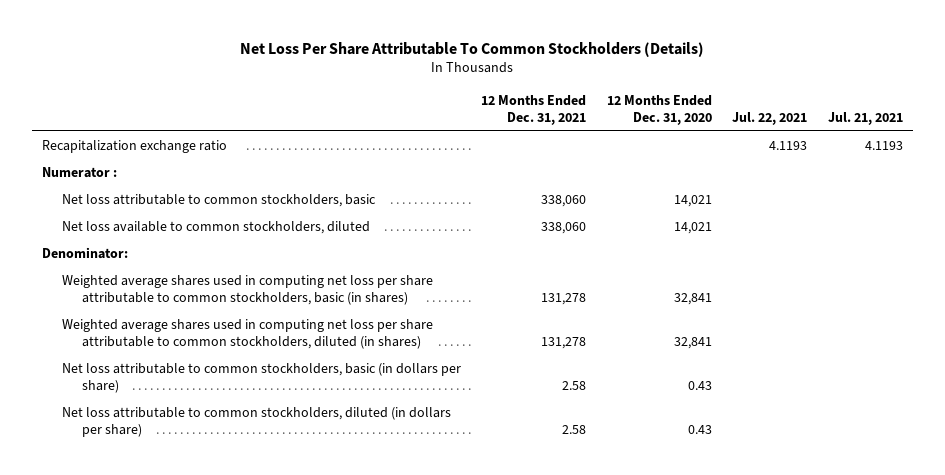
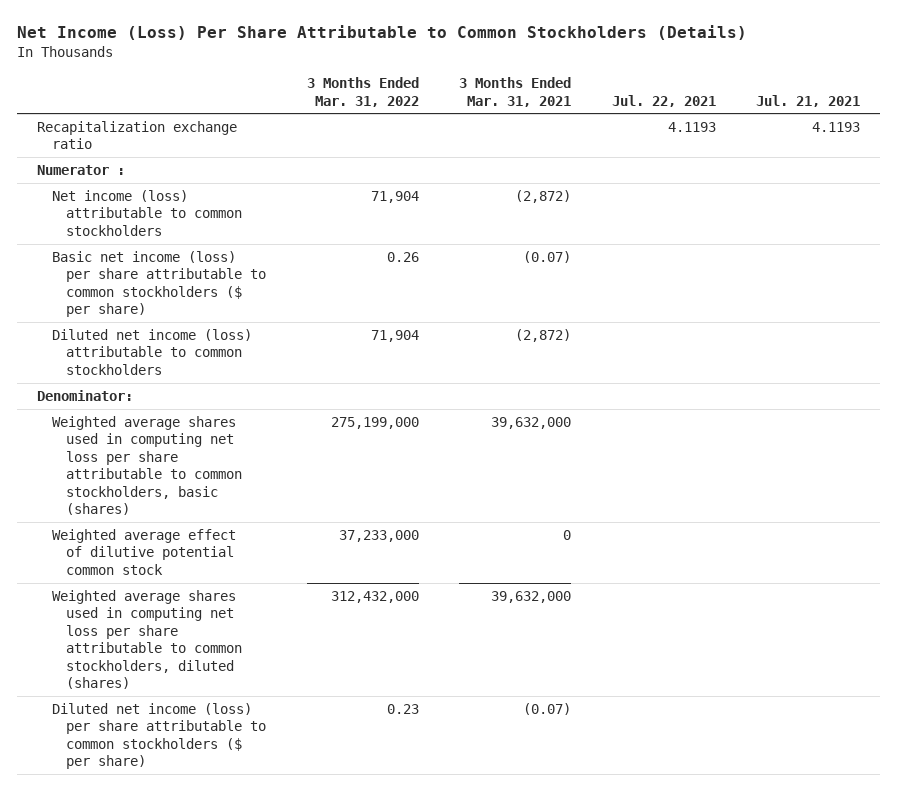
[240,41,705,57] Net Loss Per Share Attributable To Common Stockholders (Details) -> [16,25,747,41] Net Income (Loss) Per Share Attributable to Common Stockholders (Details)
[481,94,587,125] 12 Months Ended Dec. 31, 2021 -> none
[606,94,712,125] 12 Months Ended Dec. 31, 2020 -> none
none -> [306,77,419,107] 3 Months Ended Mar. 31, 2022
none -> [459,77,572,107] 3 Months Ended Mar. 31, 2021
[62,194,377,208] Net loss attributable to common stockholders, basic -> [51,189,243,236] Net income (loss) attributable to common stockholders
none -> [51,250,267,318] Basic net income (loss) per share attributable to common stockholders ($ per share)
[62,221,371,235] Net loss available to common stockholders, diluted -> [51,328,252,375] Diluted net income (loss) attributable to common stockholders
[62,363,462,394] Net loss attributable to common stockholders, basic (in dollars per share) -> none
[62,275,434,306] Weighted average shares used in computing net loss per share attributable to common stockholders, basic (in shares) -> [51,415,243,516] Weighted average shares used in computing net loss per share attributable to common stockholders, basic (shares)
none -> [51,528,236,575] Weighted average effect of dilutive potential common stock
[62,319,434,350] Weighted average shares used in computing net loss per share attributable to common stockholders, diluted (in shares) -> [51,589,243,690] Weighted average shares used in computing net loss per share attributable to common stockholders, diluted (shares)
[62,407,452,438] Net loss attributable to common stockholders, diluted (in dollars per share) -> [51,702,267,770] Diluted net income (loss) per share attributable to common stockholders ($ per share)

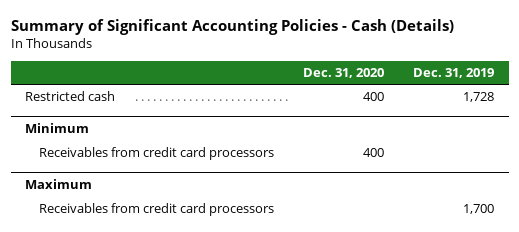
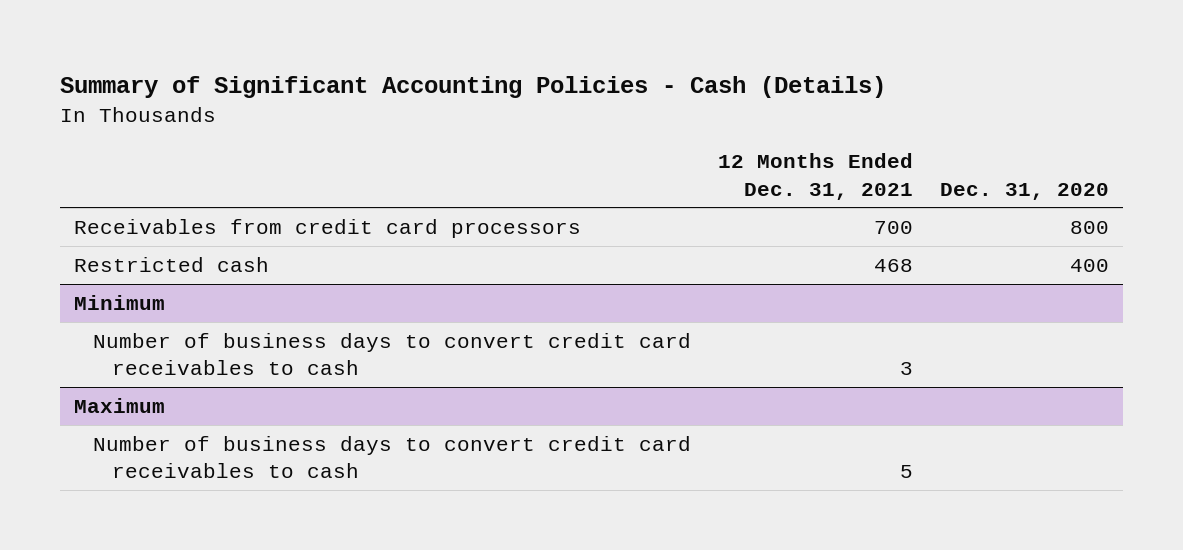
[412,68,494,79] Dec. 31, 2019 -> none
none -> [718,153,914,200] 12 Months Ended Dec. 31, 2021
none -> [73,218,581,238] Receivables from credit card processors
[38,147,274,161] Receivables from credit card processors -> none
none -> [92,332,691,375] Number of business days to convert credit card receivables to cash
[38,203,274,217] Receivables from credit card processors -> none
none -> [92,435,691,478] Number of business days to convert credit card receivables to cash

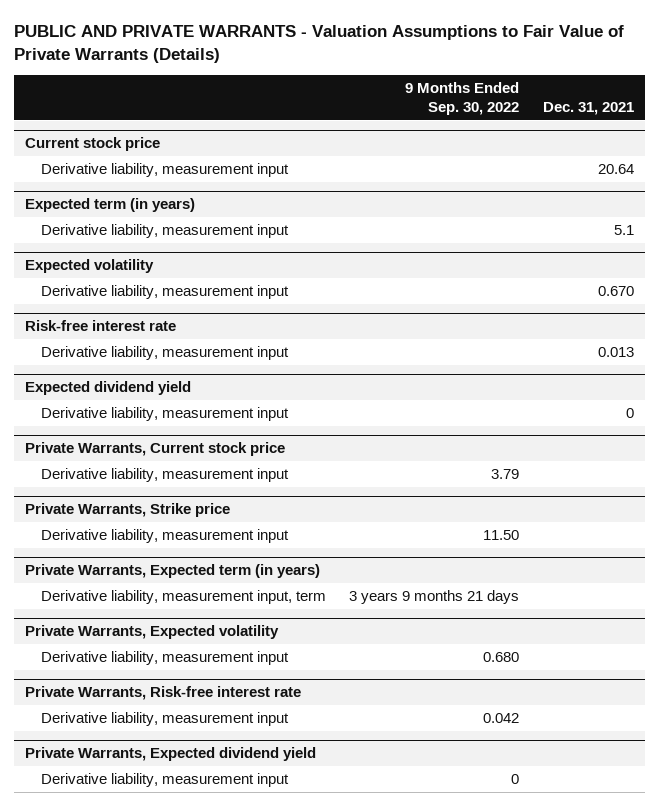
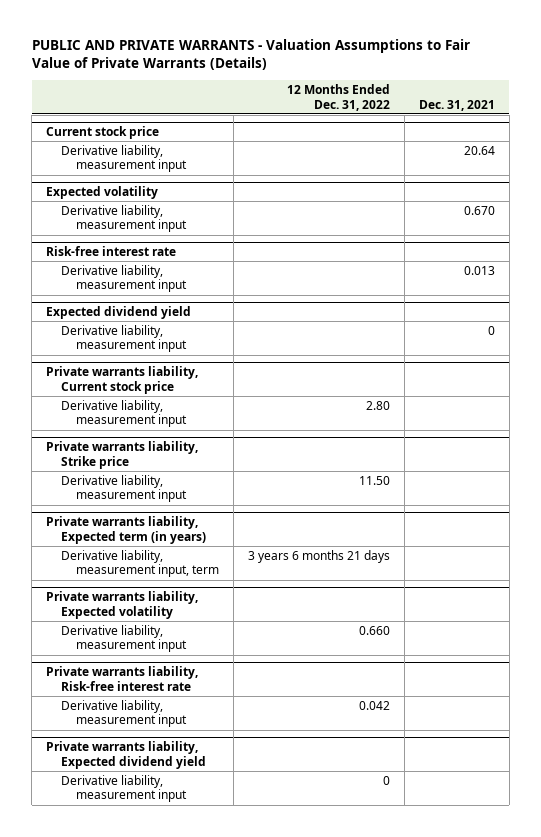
[405,82,520,116] 9 Months Ended Sep. 30, 2022 -> none
none -> [287,84,391,111] 12 Months Ended Dec. 31, 2022
[25,198,196,213] Expected term (in years) -> none
[40,224,289,239] Derivative liability, measurement input -> none
[25,442,286,457] Private Warrants, Current stock price -> [45,366,198,394] Private warrants liability, Current stock price
[25,503,231,518] Private Warrants, Strike price -> [45,441,198,469] Private warrants liability, Strike price
[25,564,321,579] Private Warrants, Expected term (in years) -> [45,516,207,544] Private warrants liability, Expected term (in years)
[25,625,280,640] Private Warrants, Expected volatility -> [45,591,198,619] Private warrants liability, Expected volatility
[25,686,302,701] Private Warrants, Risk-free interest rate -> [45,666,198,691] Private warrants liability, Risk-free interest rate
[25,747,317,762] Private Warrants, Expected dividend yield -> [45,741,207,769] Private warrants liability, Expected dividend yield

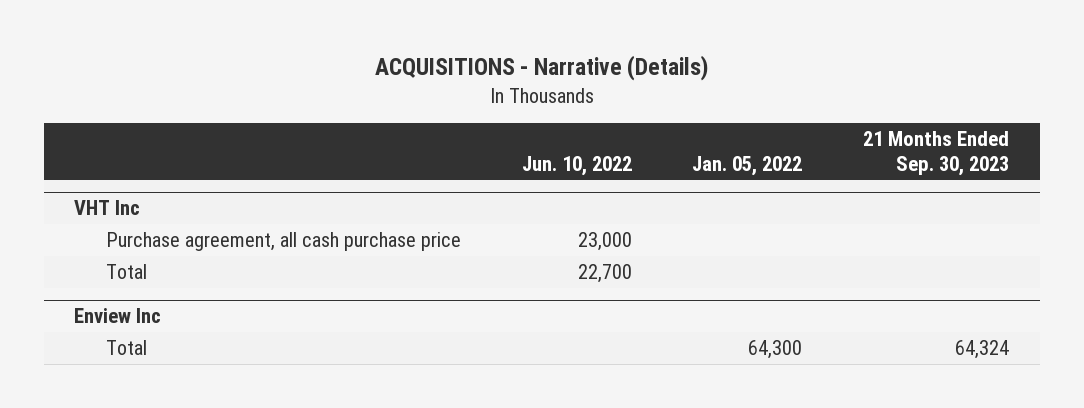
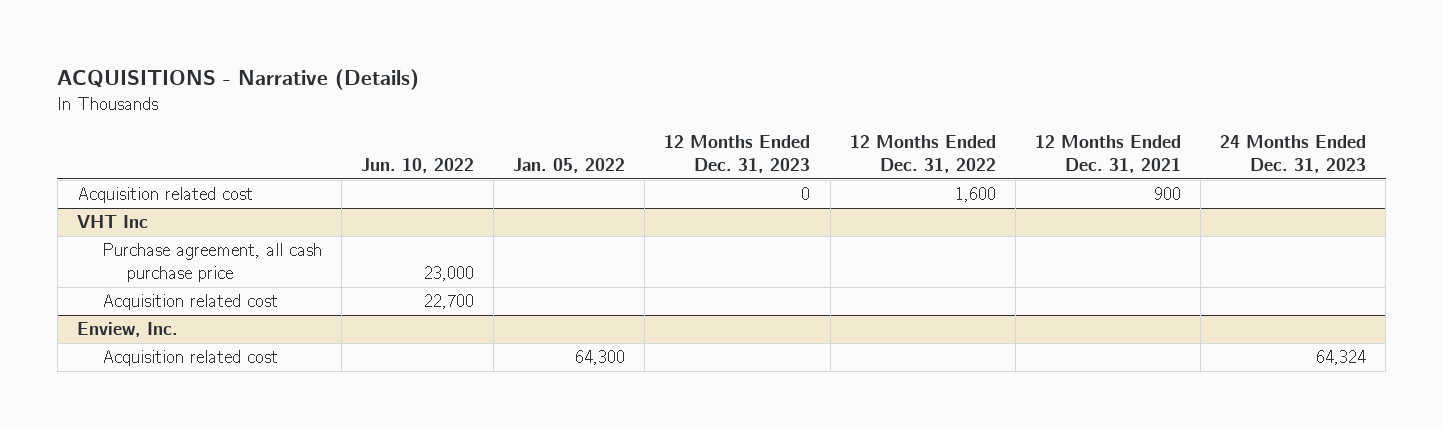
[863,131,1010,176] 21 Months Ended Sep. 30, 2023 -> none
none -> [664,135,811,174] 12 Months Ended Dec. 31, 2023
none -> [849,135,996,174] 12 Months Ended Dec. 31, 2022
none -> [1034,135,1181,174] 12 Months Ended Dec. 31, 2021
none -> [1220,135,1367,174] 24 Months Ended Dec. 31, 2023
none -> [76,187,253,204] Acquisition related cost
[105,263,147,279] Total -> [101,294,278,311] Acquisition related cost
[74,308,162,324] Enview Inc -> [76,322,178,338] Enview, Inc.
[105,339,147,355] Total -> [101,350,278,367] Acquisition related cost

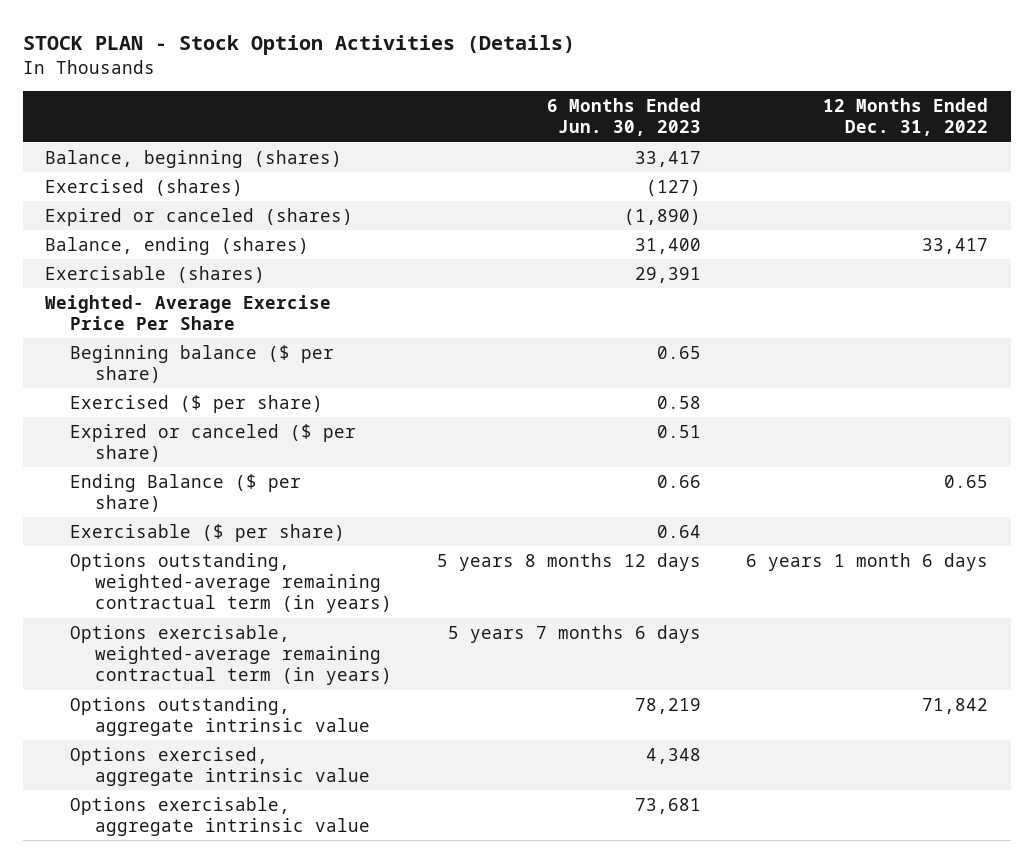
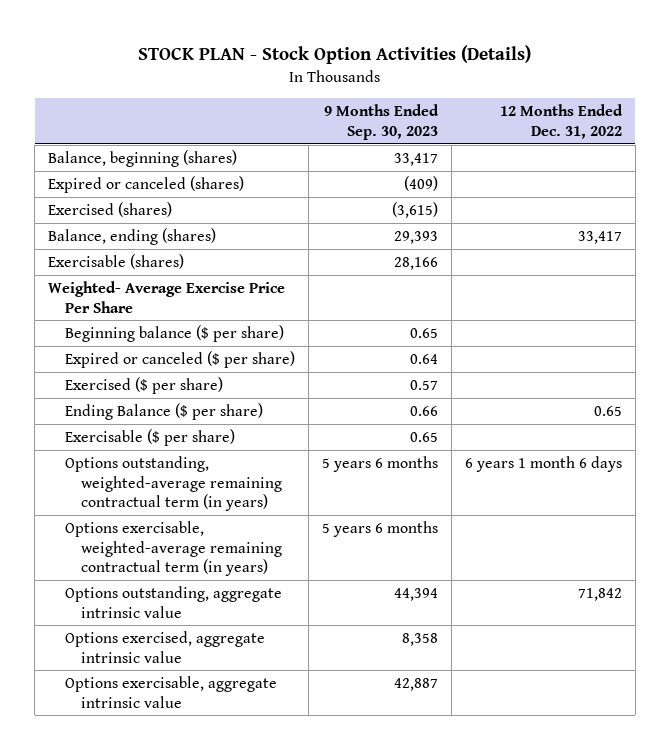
[547,98,702,137] 6 Months Ended Jun. 30, 2023 -> none
none -> [323,104,439,140] 9 Months Ended Sep. 30, 2023
[45,178,244,196] Exercised (shares) -> [48,201,173,217] Exercised (shares)
[70,394,324,413] Exercised ($ per share) -> [64,376,223,394] Exercised ($ per share)

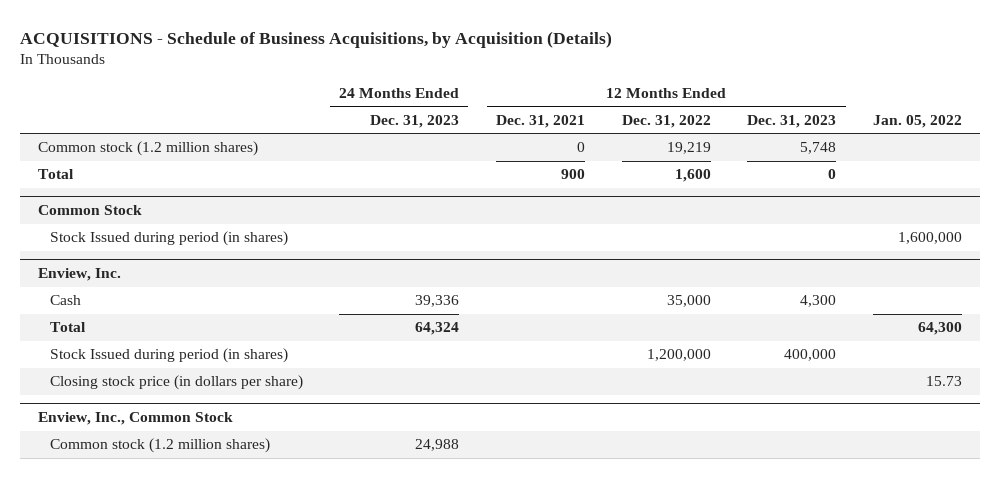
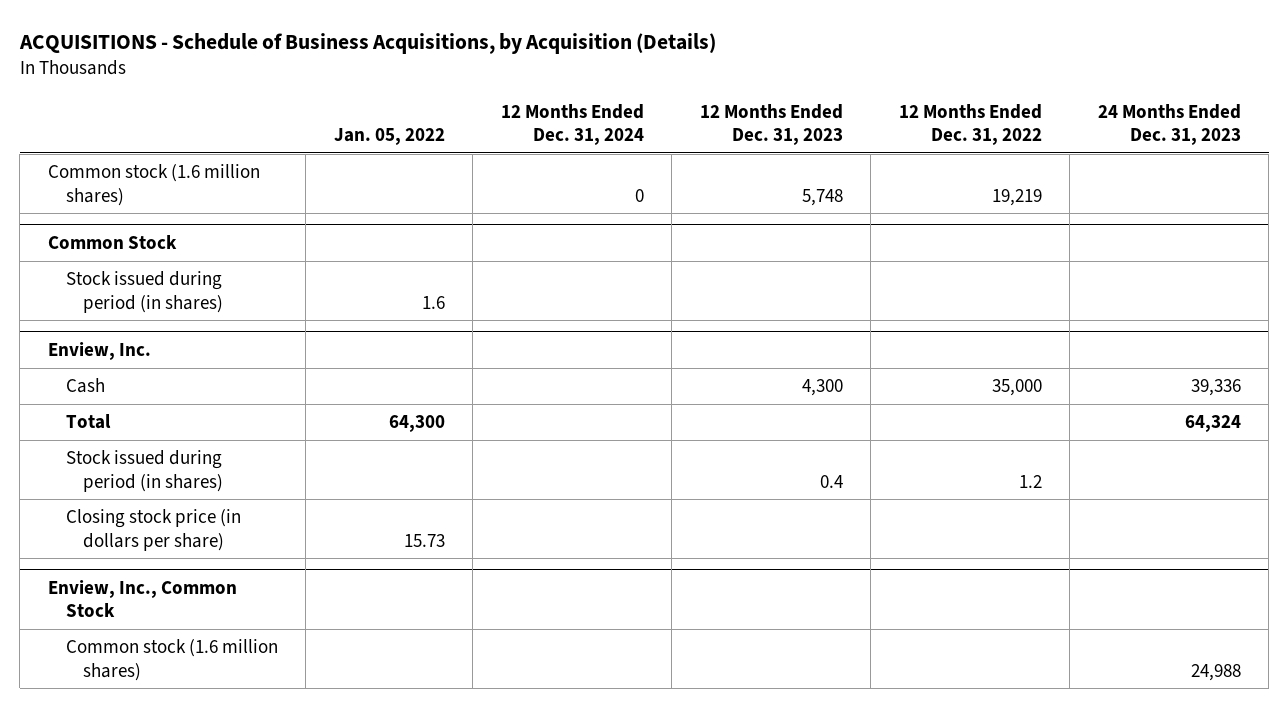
[495,114,585,128] Dec. 31, 2021 -> none
none -> [500,103,644,145] 12 Months Ended Dec. 31, 2024
[38,169,75,180] Total -> none
[38,141,259,157] Common stock (1.2 million shares) -> [47,164,260,206] Common stock (1.6 million shares)
[49,231,288,247] Stock Issued during period (in shares) -> [65,271,224,313] Stock issued during period (in shares)
[898,232,963,245] 1,600,000 -> [421,295,445,309] 1.6
[49,348,288,364] Stock Issued during period (in shares) -> [65,450,224,492] Stock issued during period (in shares)
[646,349,711,362] 1,200,000 -> [1018,474,1042,488] 1.2
[784,349,837,362] 400,000 -> [819,474,843,488] 0.4
[49,438,270,454] Common stock (1.2 million shares) -> [65,639,278,681] Common stock (1.6 million shares)

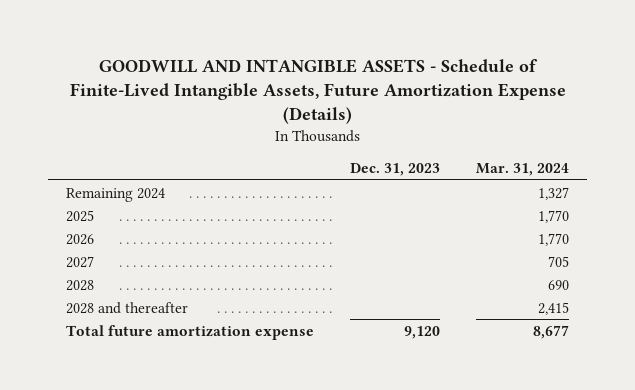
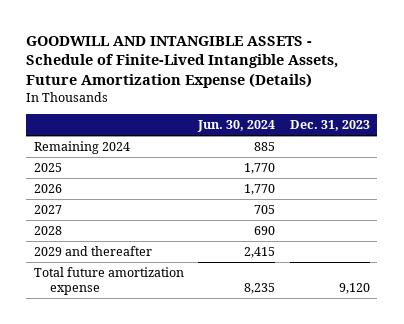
[475,163,569,177] Mar. 31, 2024 -> none
none -> [197,120,276,133] Jun. 30, 2024
[66,301,189,314] 2028 and thereafter -> [33,245,152,256] 2029 and thereafter

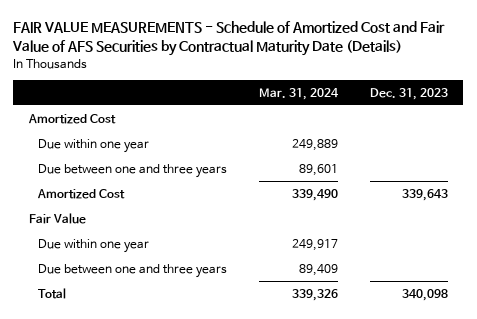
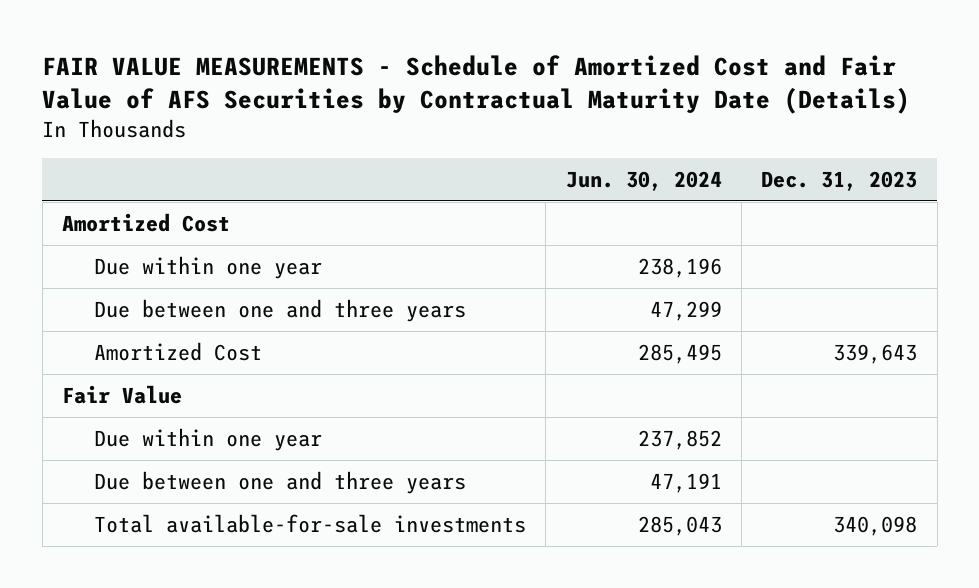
[258,87,339,100] Mar. 31, 2024 -> none
none -> [565,170,722,191] Jun. 30, 2024
[38,287,67,299] Total -> [94,513,527,533] Total available-for-sale investments

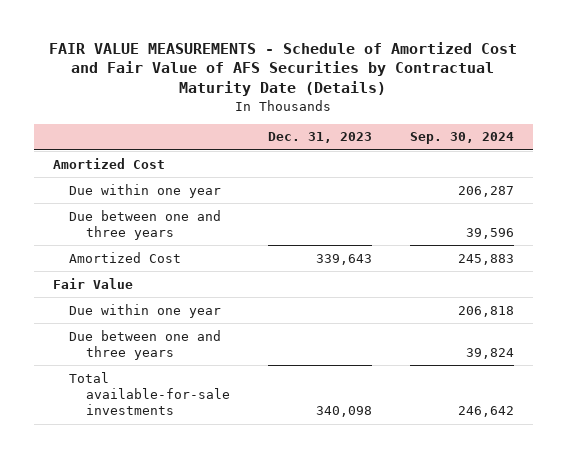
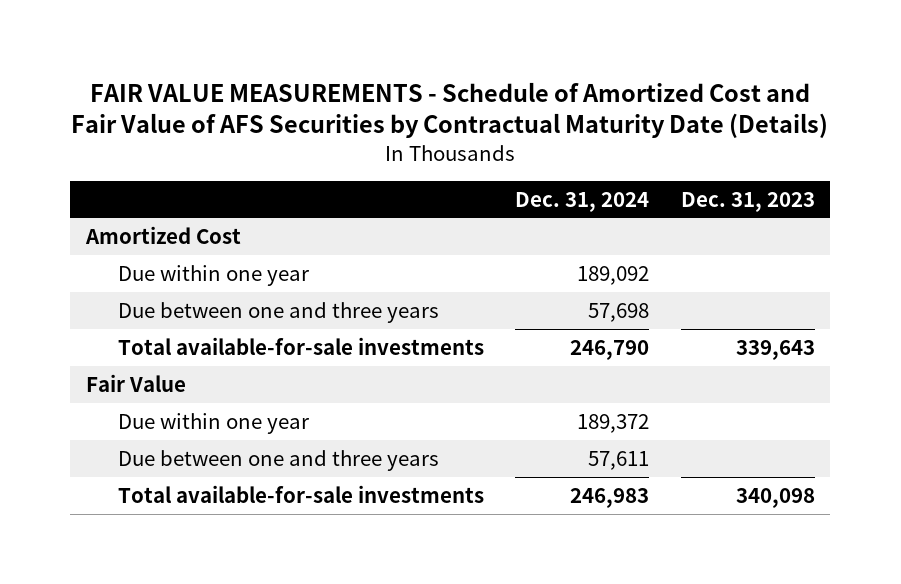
[409,132,514,145] Sep. 30, 2024 -> none
none -> [515,191,650,212] Dec. 31, 2024
[69,251,182,263] Amortized Cost -> [117,336,484,355] Total available-for-sale investments

